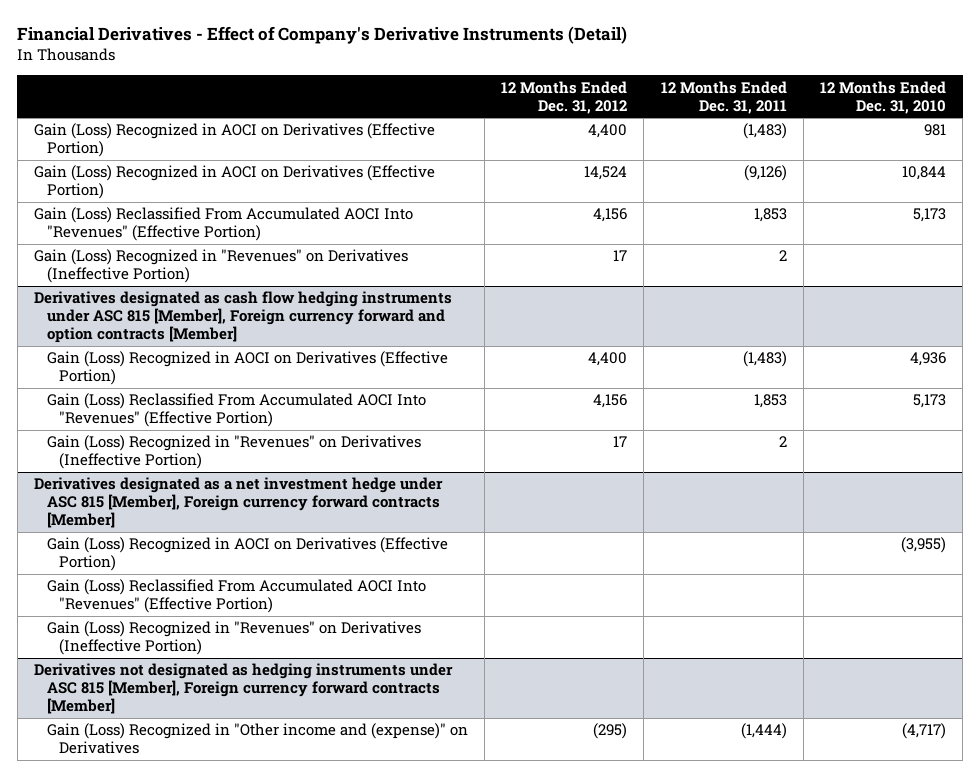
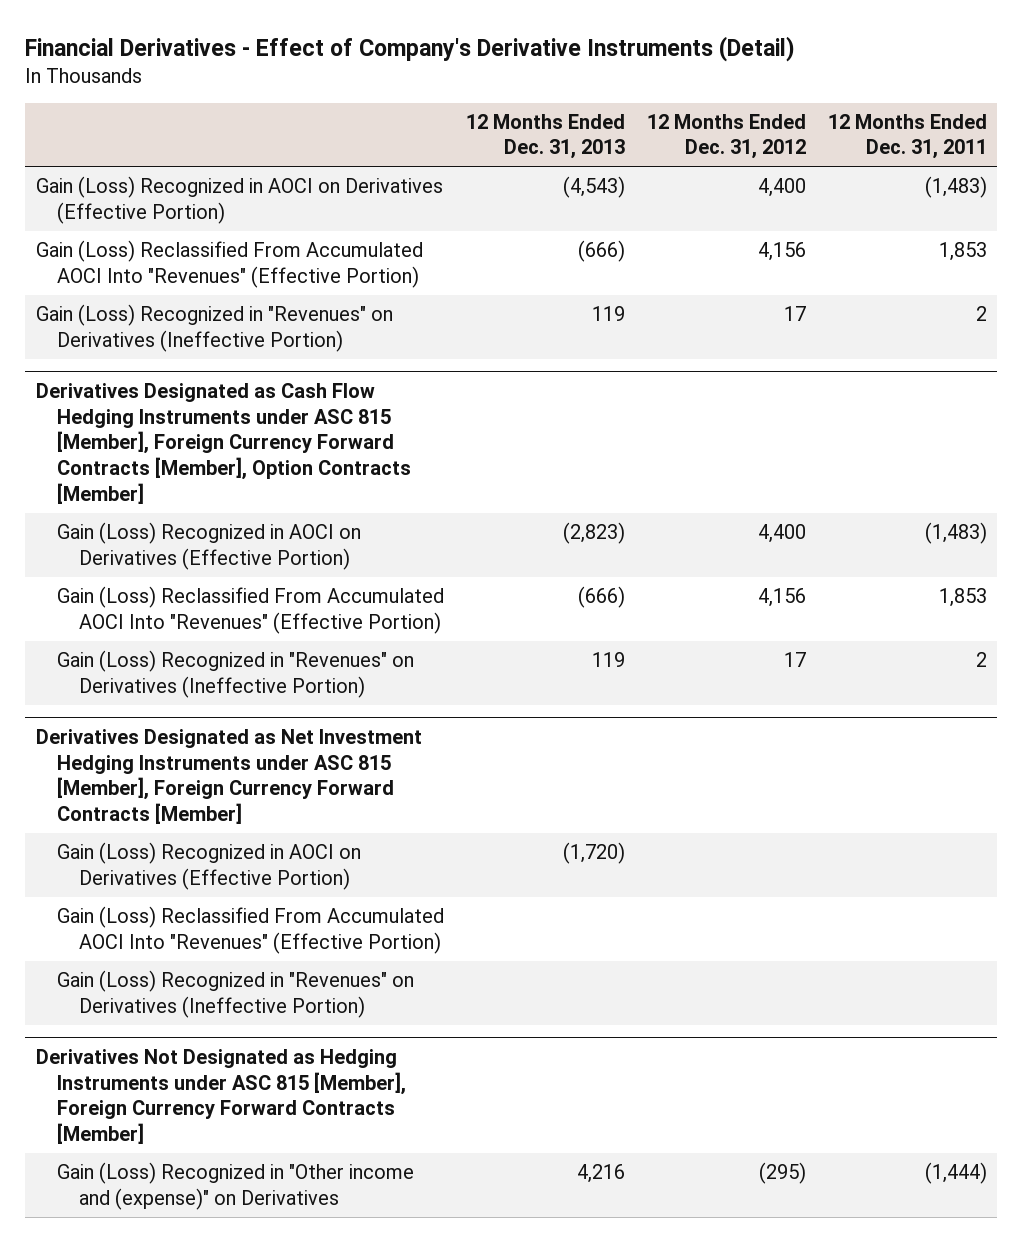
[820,80,947,114] 12 Months Ended Dec. 31, 2010 -> none
none -> [466,113,626,160] 12 Months Ended Dec. 31, 2013
[34,165,436,200] Gain (Loss) Recognized in AOCI on Derivatives (Effective Portion) -> none
[34,291,453,344] Derivatives designated as cash flow hedging instruments under ASC 815 [Member], Foreign currency forward and option contracts [Member] -> [35,382,412,504] Derivatives Designated as Cash Flow Hedging Instruments under ASC 815 [Member], Foreign Currency Forward Contracts [Member], Option Contracts [Member]
[34,477,444,529] Derivatives designated as a net investment hedge under ASC 815 [Member], Foreign currency forward contracts [Member] -> [35,728,422,825] Derivatives Designated as Net Investment Hedging Instruments under ASC 815 [Member], Foreign Currency Forward Contracts [Member]
[34,663,454,715] Derivatives not designated as hedging instruments under ASC 815 [Member], Foreign currency forward contracts [Member] -> [35,1048,407,1145] Derivatives Not Designated as Hedging Instruments under ASC 815 [Member], Foreign Currency Forward Contracts [Member]

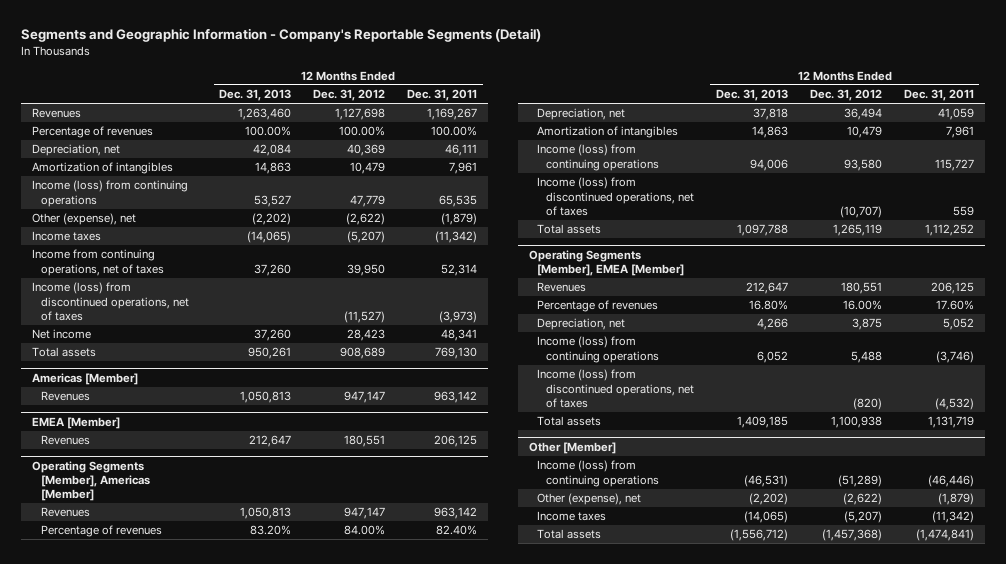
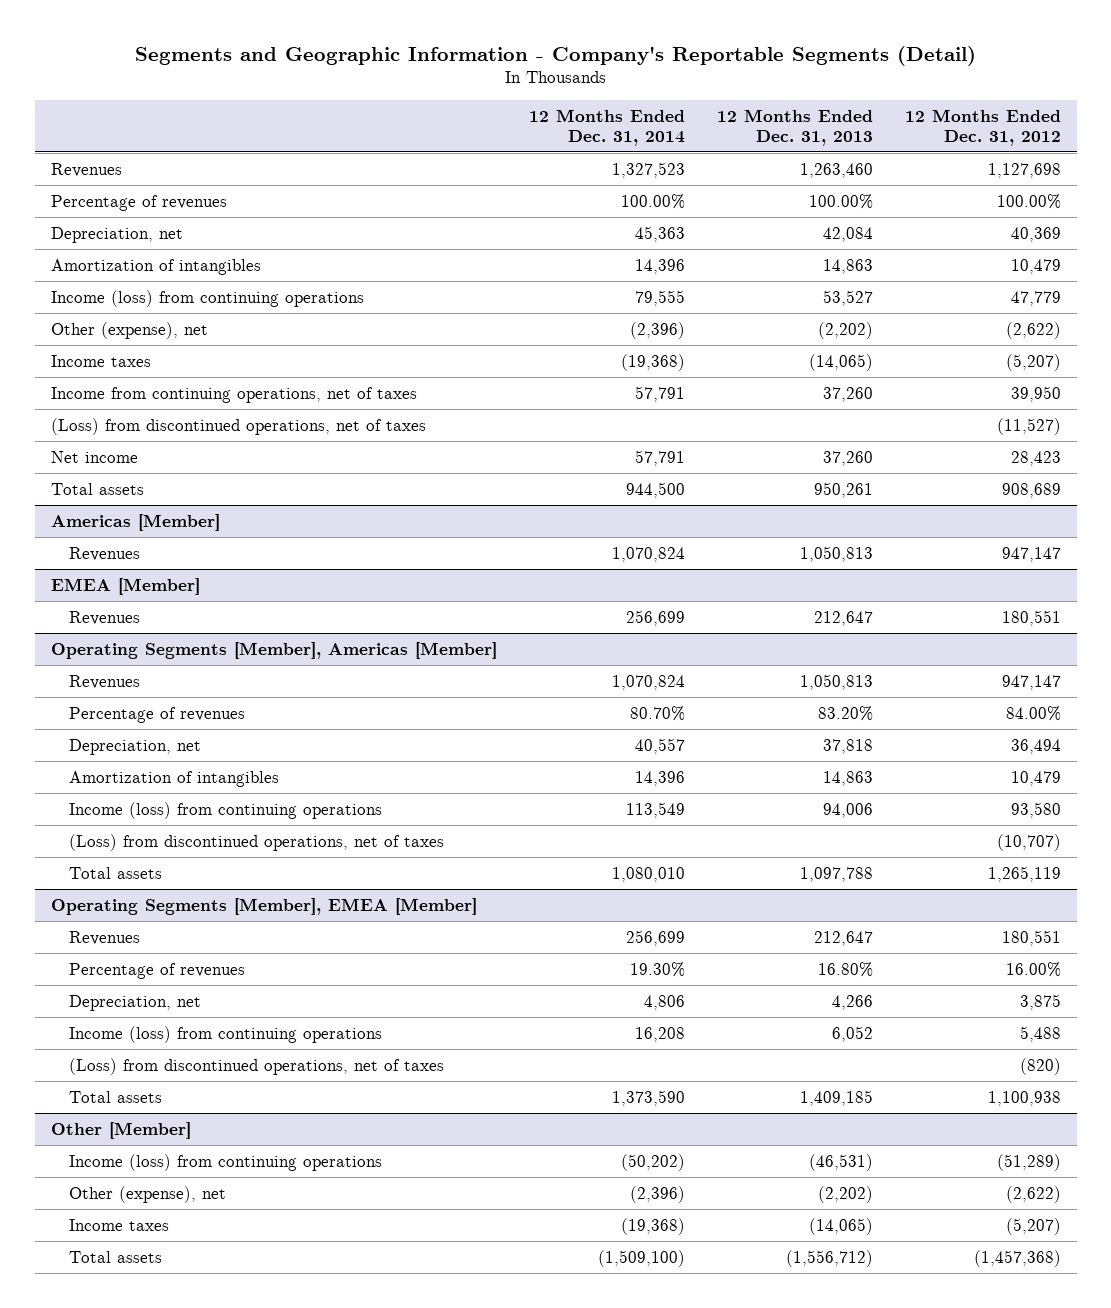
[407,89,478,102] Dec. 31, 2011 -> none
none -> [528,108,685,146] 12 Months Ended Dec. 31, 2014
[32,282,189,322] Income (loss) from discontinued operations, net of taxes -> [50,417,426,435] (Loss) from discontinued operations, net of taxes
[537,177,694,217] Income (loss) from discontinued operations, net of taxes -> [68,833,444,851] (Loss) from discontinued operations, net of taxes
[537,369,694,409] Income (loss) from discontinued operations, net of taxes -> [68,1057,444,1075] (Loss) from discontinued operations, net of taxes

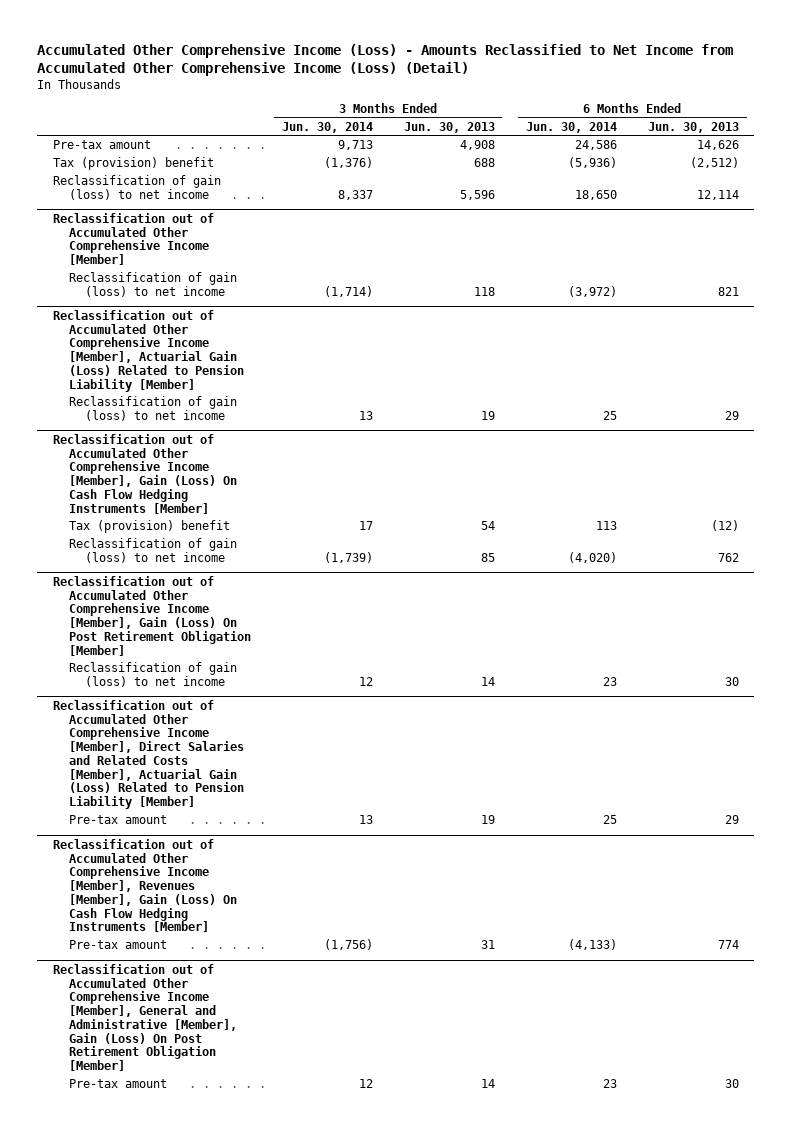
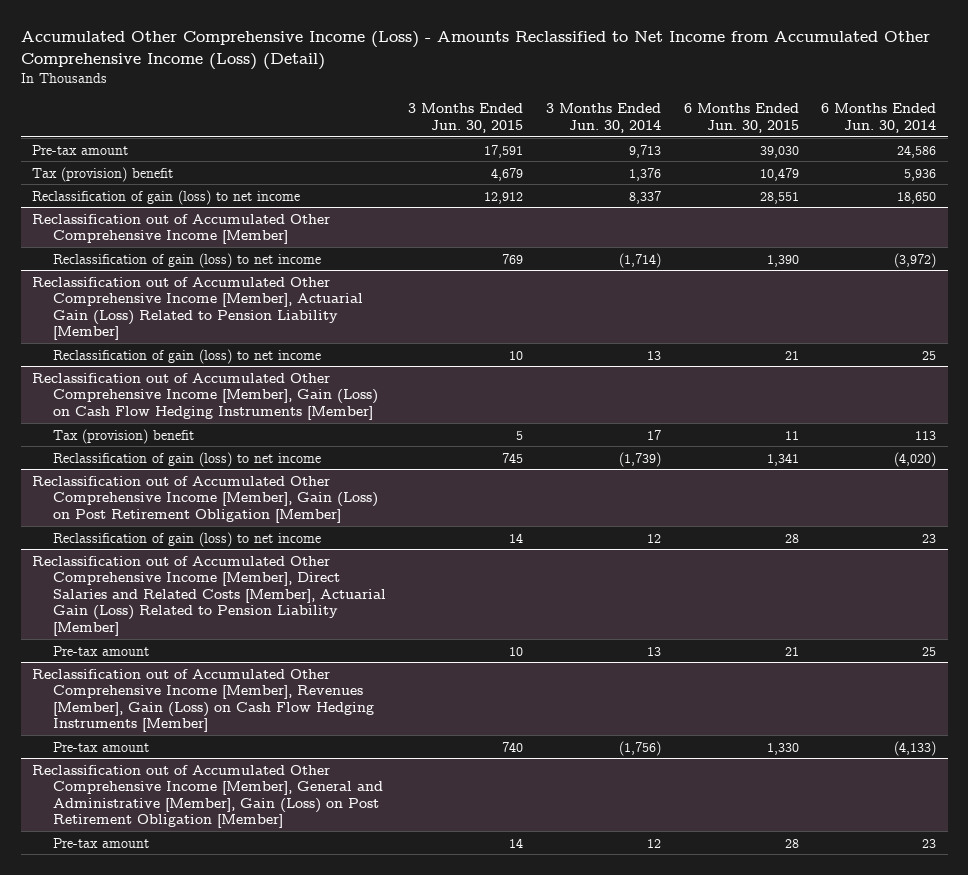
[403,121,495,133] Jun. 30, 2013 -> none
[647,121,739,133] Jun. 30, 2013 -> none
none -> [408,103,524,133] 3 Months Ended Jun. 30, 2015
none -> [683,103,799,133] 6 Months Ended Jun. 30, 2015
[323,156,373,168] (1,376) -> [629,167,662,181] 1,376
[567,156,617,168] (5,936) -> [904,168,937,181] 5,936
[52,433,237,514] Reclassification out of Accumulated Other Comprehensive Income [Member], Gain (Loss) On Cash Flow Hedging Instruments [Member] -> [31,372,378,420] Reclassification out of Accumulated Other Comprehensive Income [Member], Gain (Loss) on Cash Flow Hedging Instruments [Member]
[52,575,251,656] Reclassification out of Accumulated Other Comprehensive Income [Member], Gain (Loss) On Post Retirement Obligation [Member] -> [31,475,378,523] Reclassification out of Accumulated Other Comprehensive Income [Member], Gain (Loss) on Post Retirement Obligation [Member]
[52,838,237,933] Reclassification out of Accumulated Other Comprehensive Income [Member], Revenues [Member], Gain (Loss) On Cash Flow Hedging Instruments [Member] -> [31,668,374,733] Reclassification out of Accumulated Other Comprehensive Income [Member], Revenues [Member], Gain (Loss) on Cash Flow Hedging Instruments [Member]
[52,963,237,1071] Reclassification out of Accumulated Other Comprehensive Income [Member], General and Administrative [Member], Gain (Loss) On Post Retirement Obligation [Member] -> [31,764,383,829] Reclassification out of Accumulated Other Comprehensive Income [Member], General and Administrative [Member], Gain (Loss) on Post Retirement Obligation [Member]

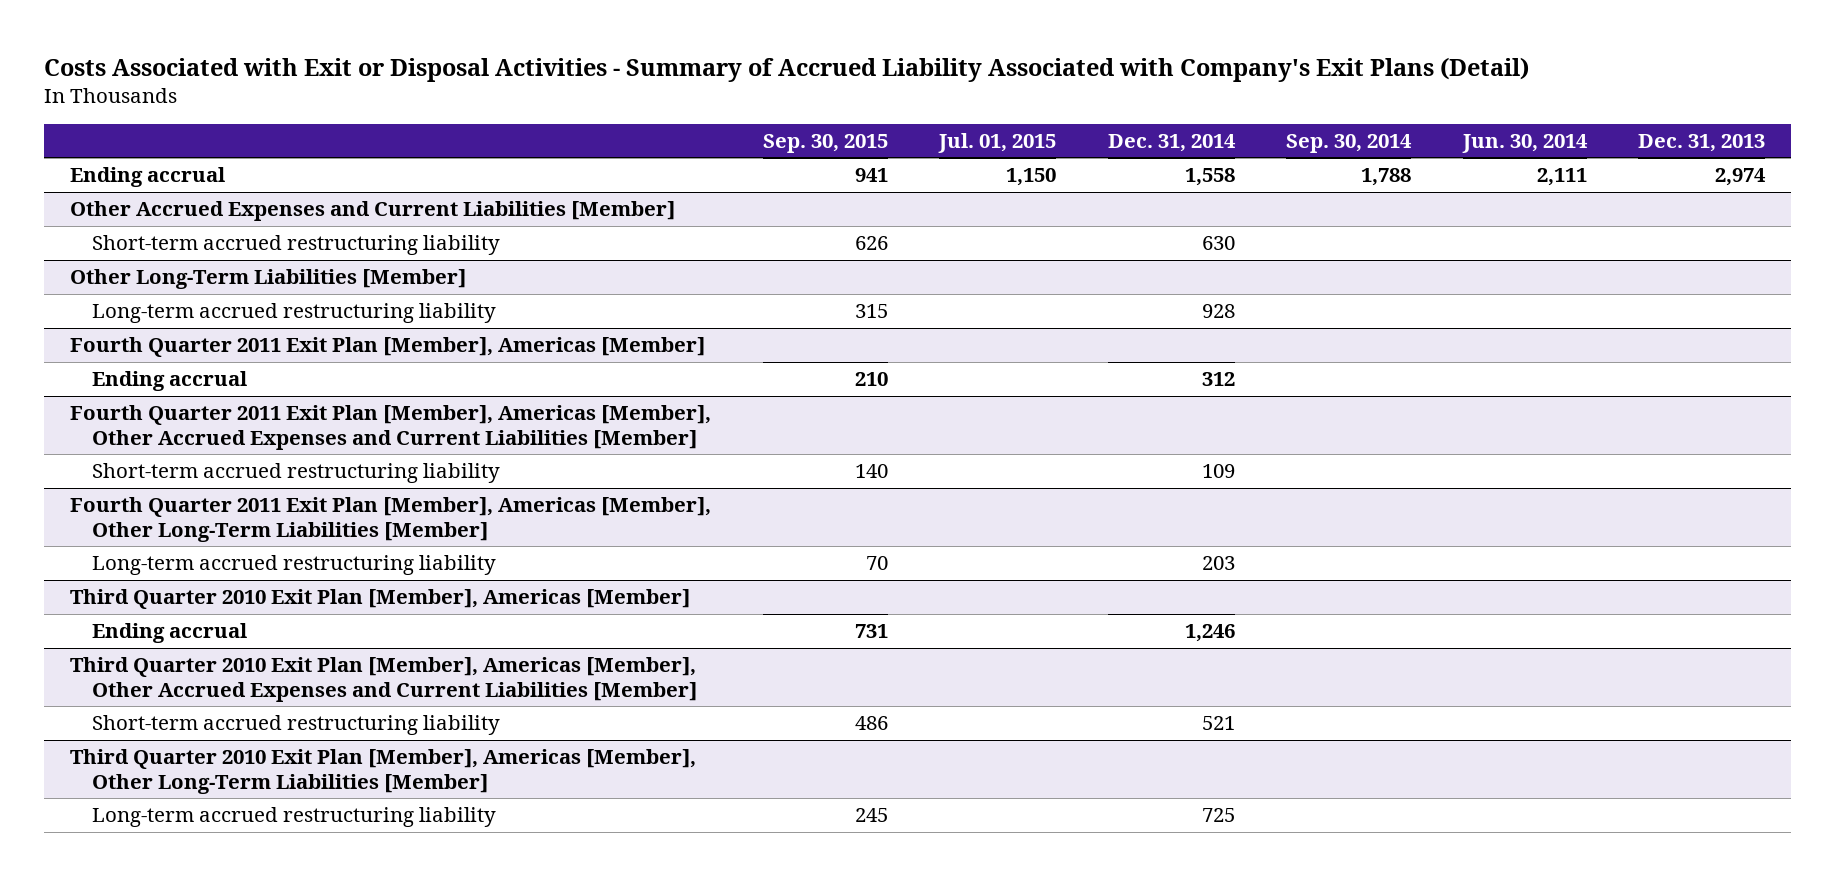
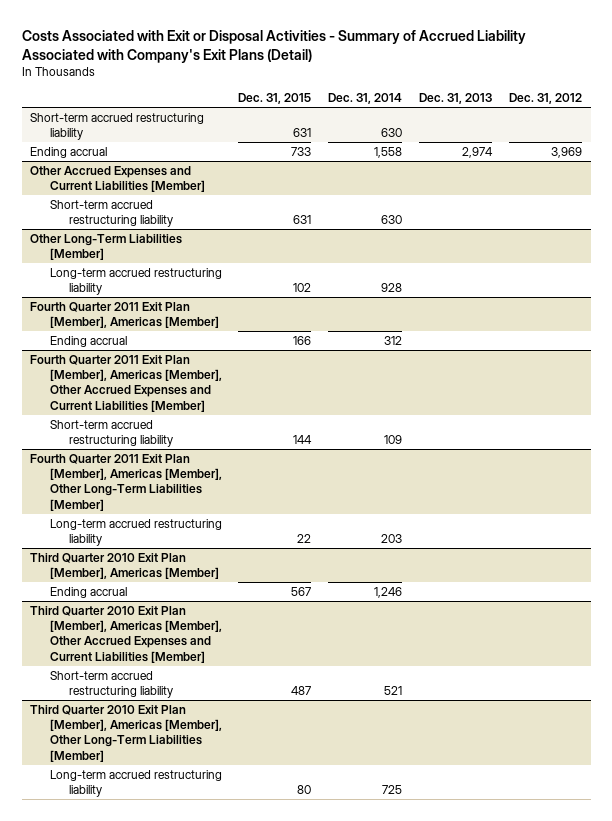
[762,133,888,153] Sep. 30, 2015 -> none
[938,132,1057,153] Jul. 01, 2015 -> none
[1286,133,1413,153] Sep. 30, 2014 -> none
[1461,133,1588,153] Jun. 30, 2014 -> none
none -> [238,93,312,105] Dec. 31, 2015
none -> [509,93,583,105] Dec. 31, 2012
none -> [30,112,205,141] Short-term accrued restructuring liability

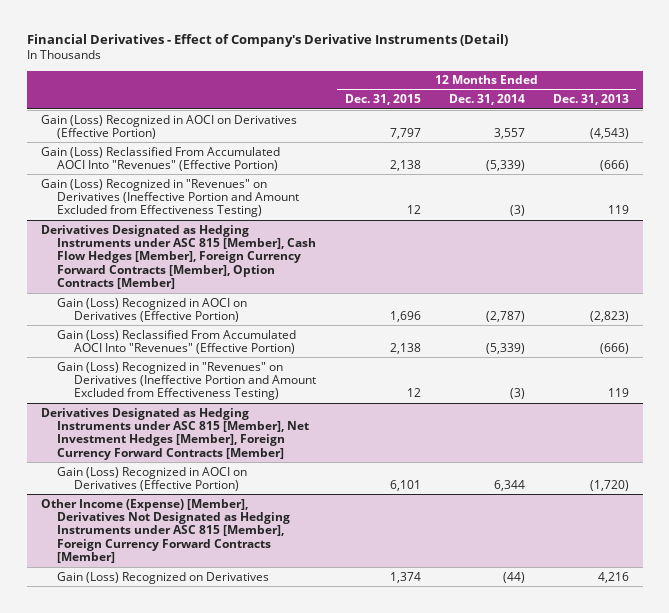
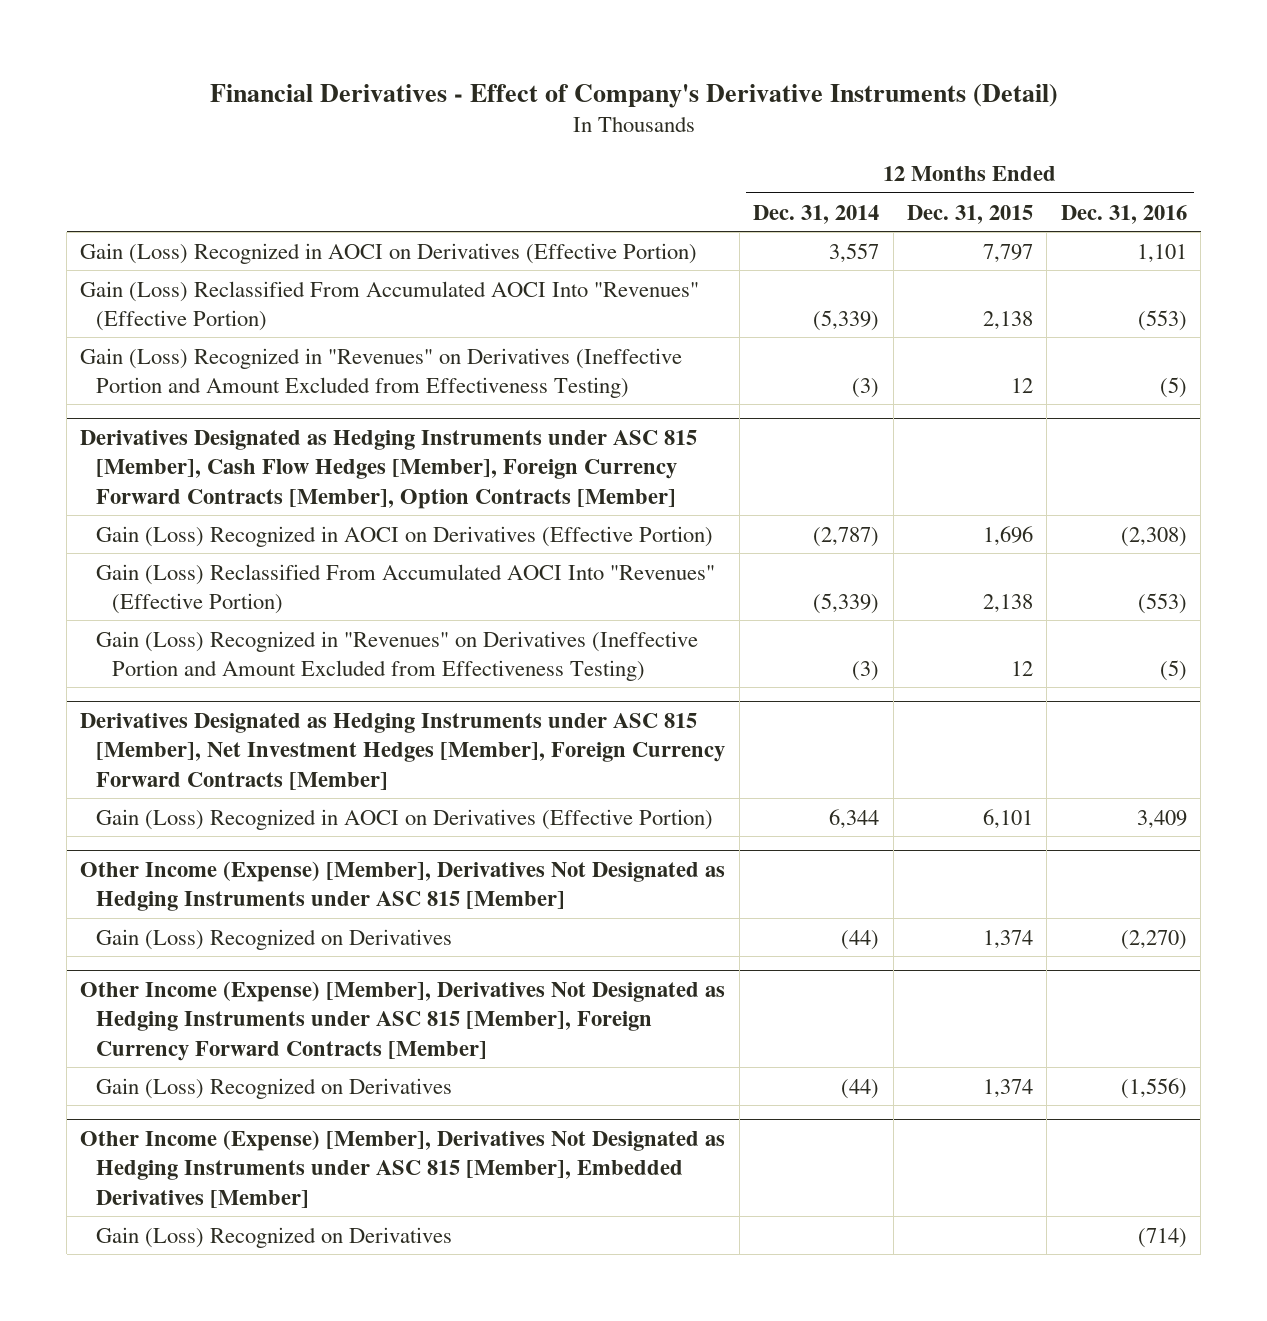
[552,94,629,106] Dec. 31, 2013 -> none
none -> [1060,204,1187,224] Dec. 31, 2016
none -> [80,861,726,912] Other Income (Expense) [Member], Derivatives Not Designated as Hedging Instruments under ASC 815 [Member]
none -> [96,928,453,950] Gain (Loss) Recognized on Derivatives
none -> [80,1130,726,1208] Other Income (Expense) [Member], Derivatives Not Designated as Hedging Instruments under ASC 815 [Member], Embedded Derivatives [Member]
none -> [96,1226,453,1248] Gain (Loss) Recognized on Derivatives

